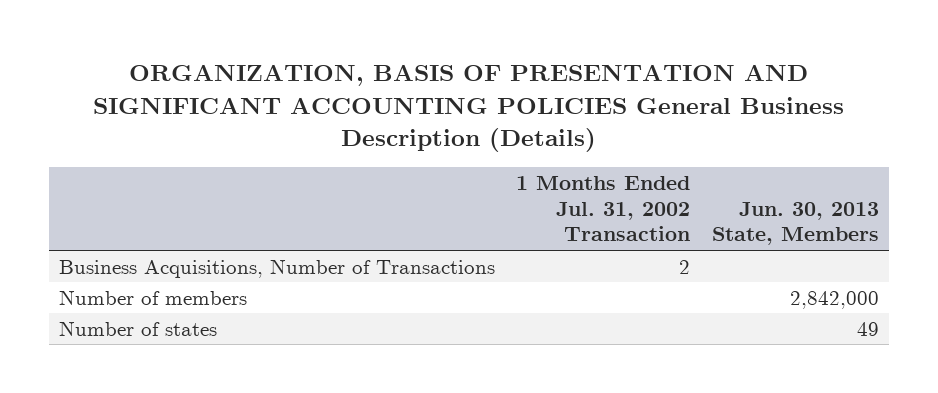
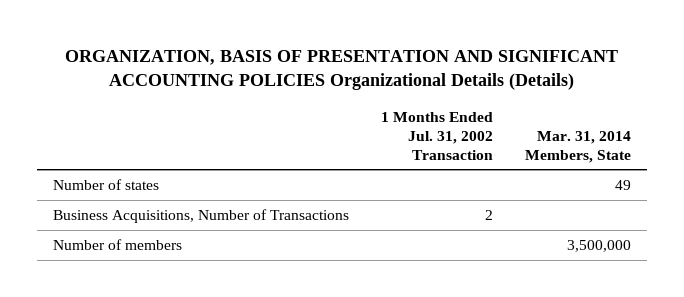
[92,64,844,153] ORGANIZATION, BASIS OF PRESENTATION AND SIGNIFICANT ACCOUNTING POLICIES General Business Description (Details) -> [64,49,618,90] ORGANIZATION, BASIS OF PRESENTATION AND SIGNIFICANT ACCOUNTING POLICIES Organizational Details (Details)
[711,201,879,246] Jun. 30, 2013 State, Members -> none
none -> [524,130,631,163] Mar. 31, 2014 Members, State
[59,320,218,336] Number of states -> [53,178,160,190] Number of states

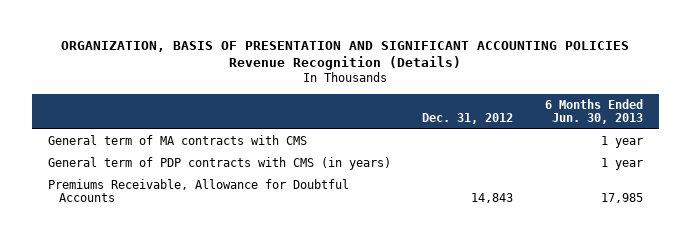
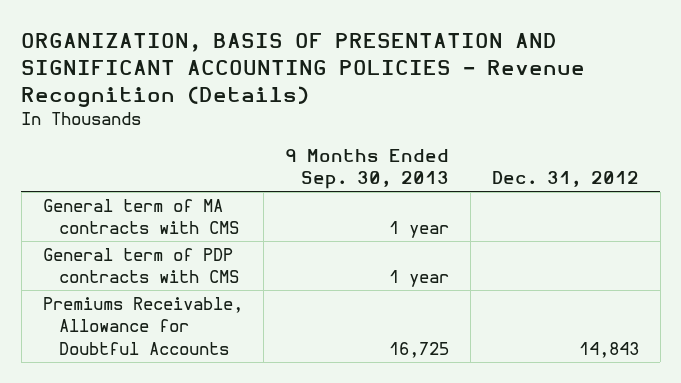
[61,40,630,71] ORGANIZATION, BASIS OF PRESENTATION AND SIGNIFICANT ACCOUNTING POLICIES Revenue Recognition (Details) -> [21,32,586,107] ORGANIZATION, BASIS OF PRESENTATION AND SIGNIFICANT ACCOUNTING POLICIES - Revenue Recognition (Details)
[545,98,644,125] 6 Months Ended Jun. 30, 2013 -> none
none -> [285,149,450,190] 9 Months Ended Sep. 30, 2013
[47,157,391,171] General term of PDP contracts with CMS (in years) -> [42,247,240,284] General term of PDP contracts with CMS

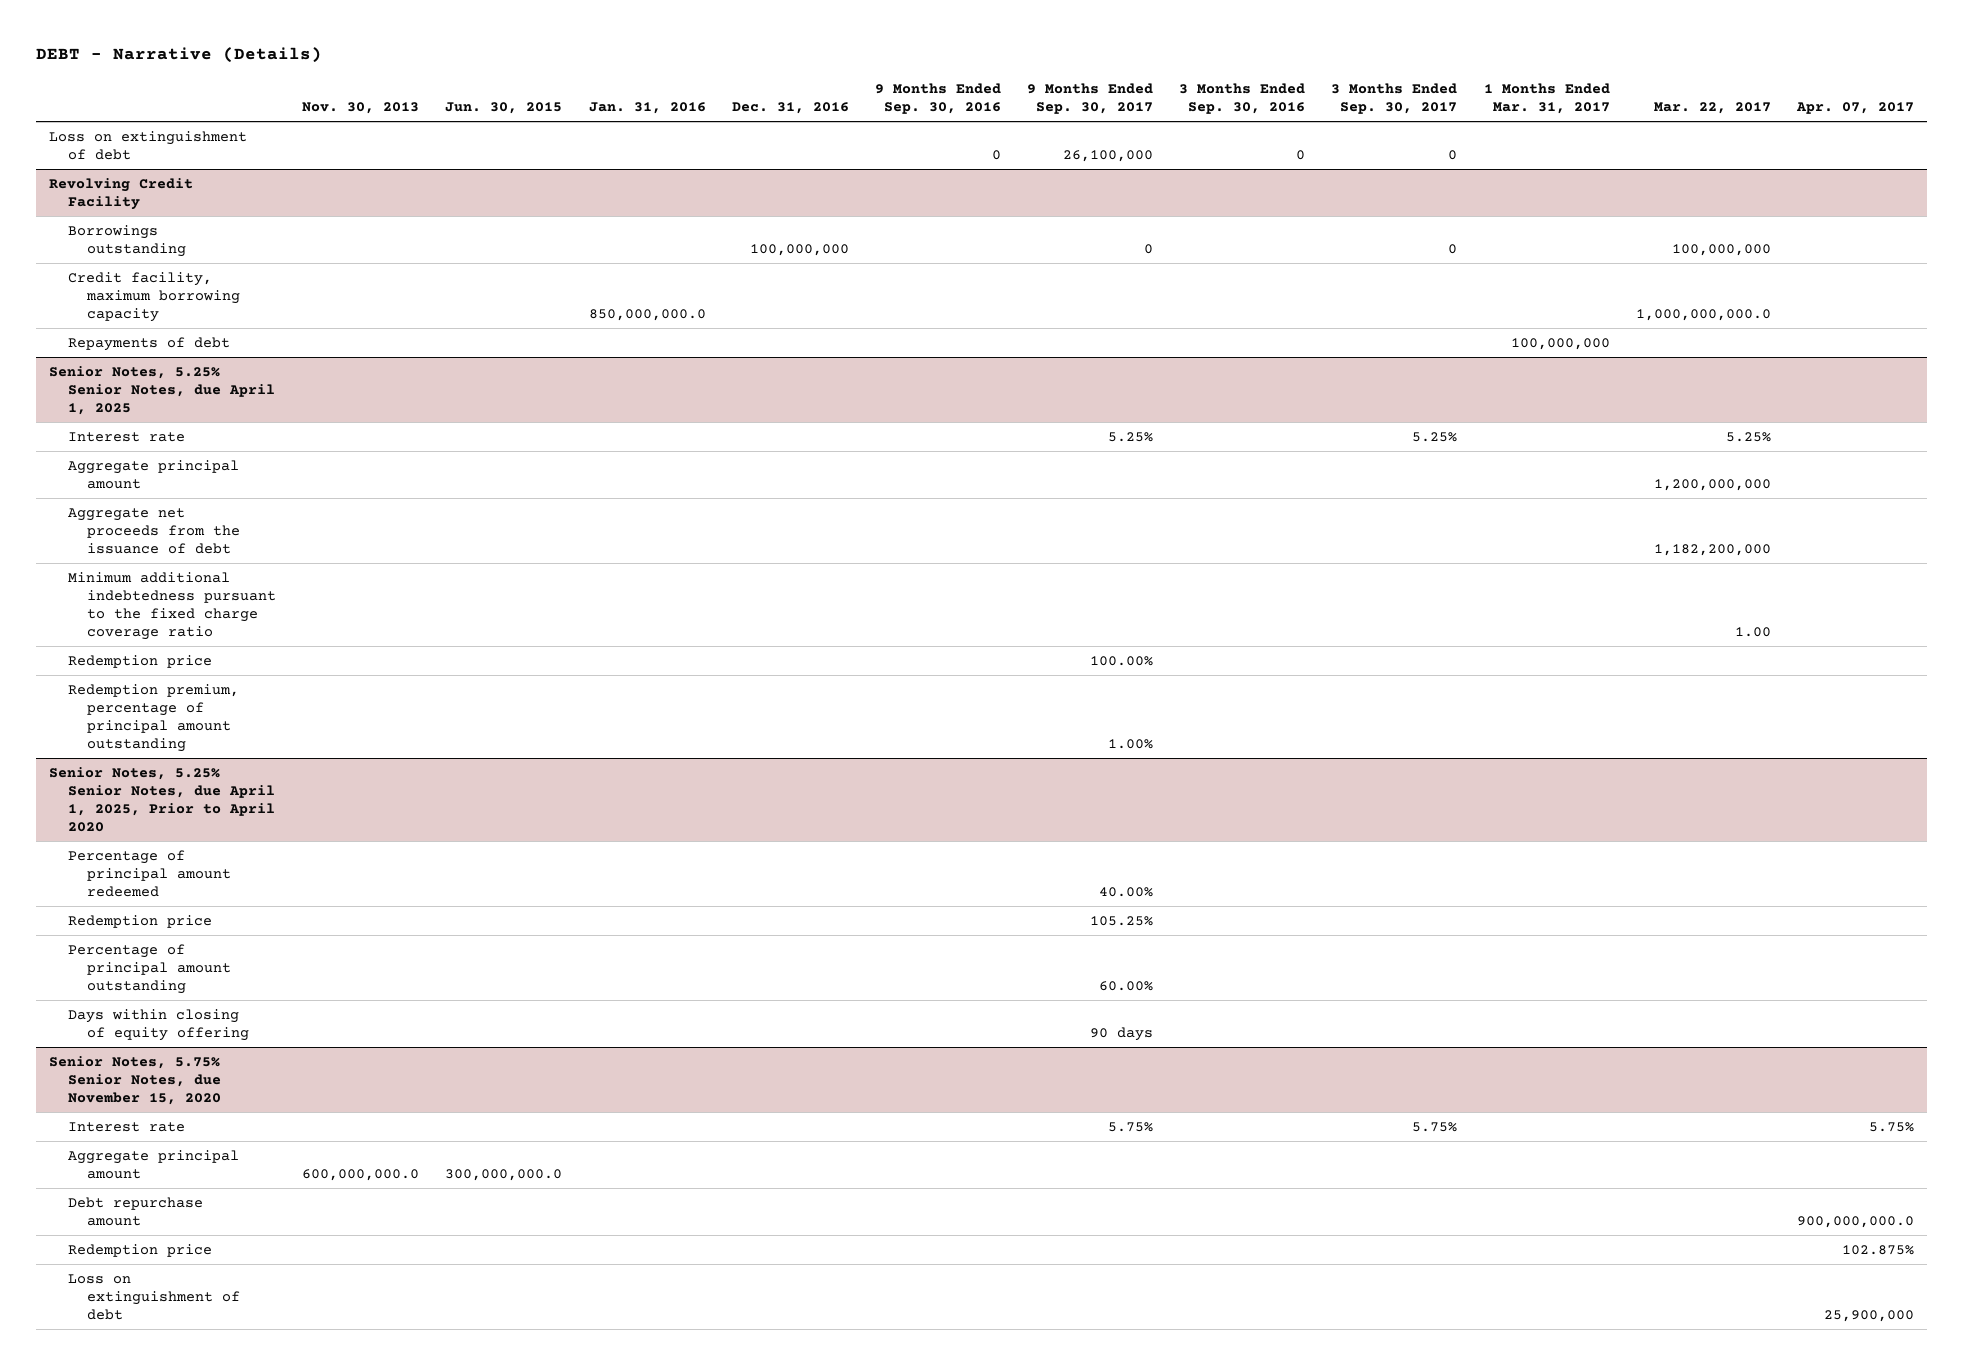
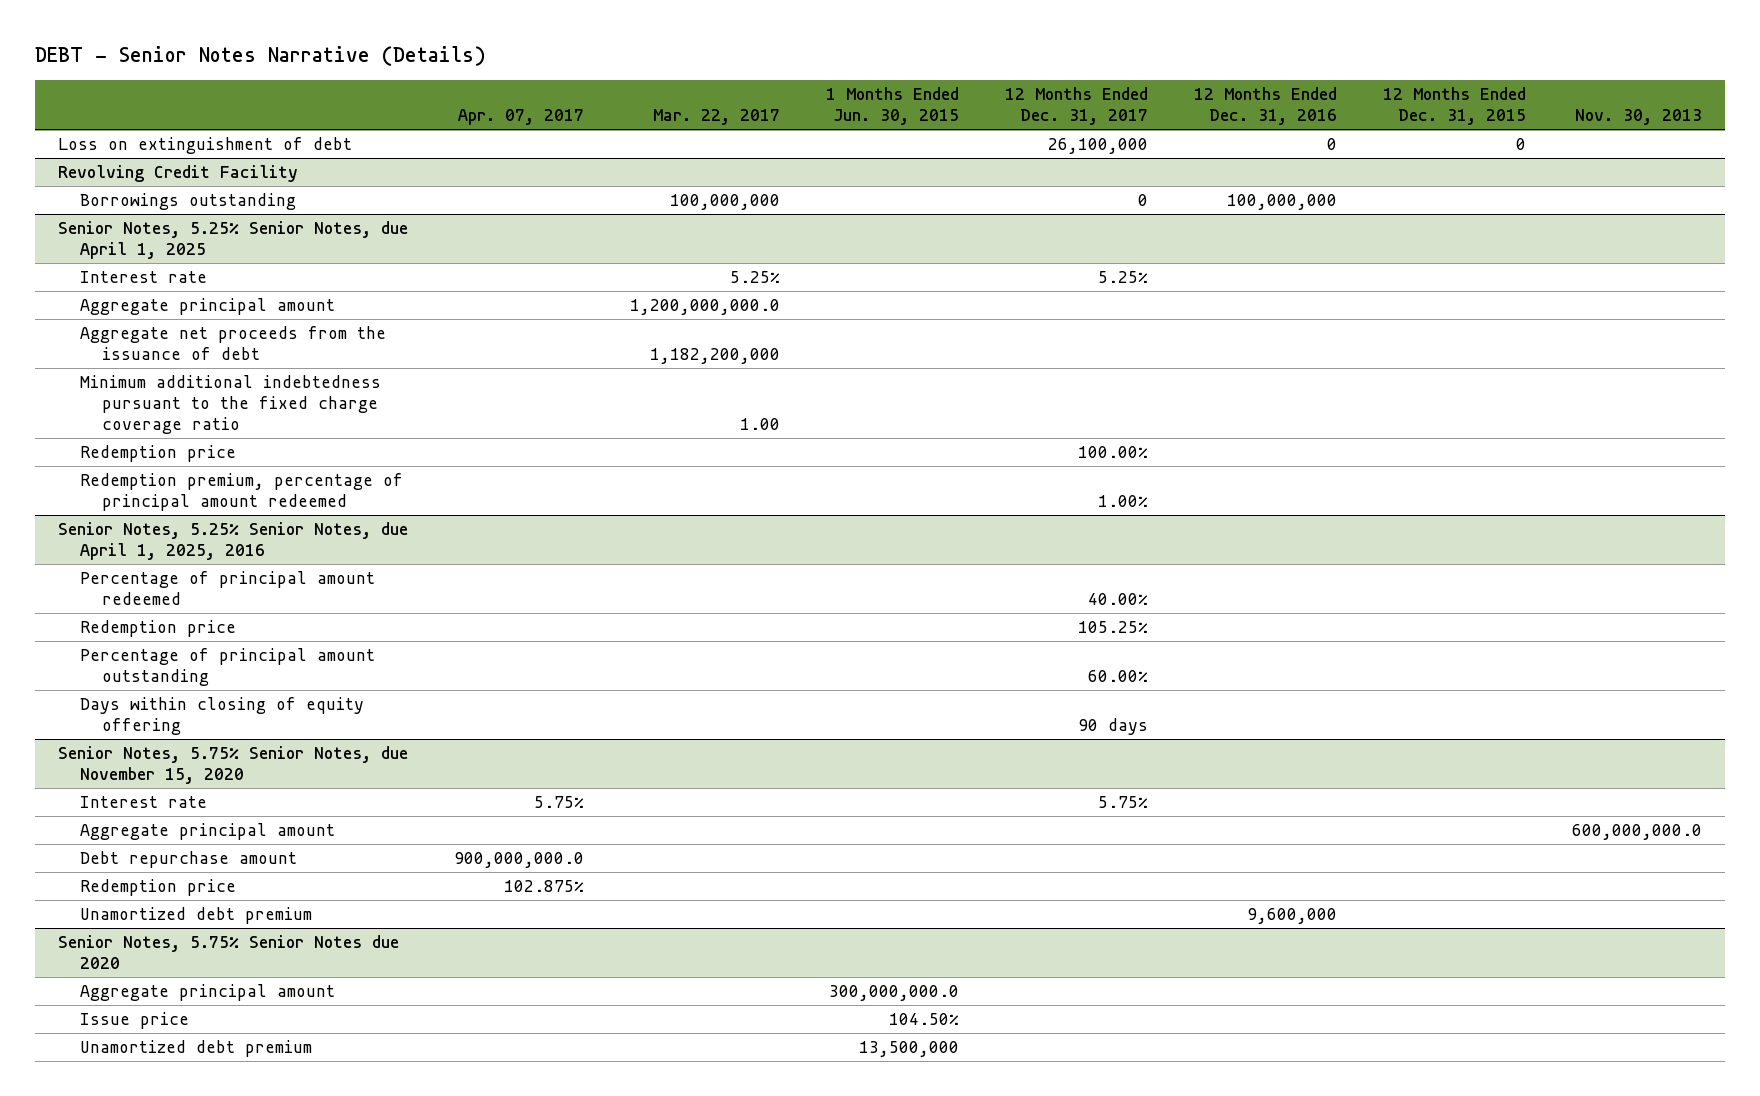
[36,47,323,64] DEBT - Narrative (Details) -> [34,46,486,67] DEBT - Senior Notes Narrative (Details)
[445,102,563,115] Jun. 30, 2015 -> none
[588,102,706,115] Jan. 31, 2016 -> none
[731,102,849,115] Dec. 31, 2016 -> none
[874,83,1001,115] 9 Months Ended Sep. 30, 2016 -> none
[1027,83,1154,115] 9 Months Ended Sep. 30, 2017 -> none
[1179,83,1306,115] 3 Months Ended Sep. 30, 2016 -> none
[1331,83,1458,115] 3 Months Ended Sep. 30, 2017 -> none
[1483,83,1610,115] 1 Months Ended Mar. 31, 2017 -> none
none -> [825,87,959,126] 1 Months Ended Jun. 30, 2015
none -> [1004,87,1148,126] 12 Months Ended Dec. 31, 2017
none -> [1194,87,1338,126] 12 Months Ended Dec. 31, 2016
none -> [1383,87,1527,126] 12 Months Ended Dec. 31, 2015
[68,271,241,322] Credit facility, maximum borrowing capacity -> none
[68,336,231,351] Repayments of debt -> none
[1653,478,1771,491] 1,200,000,000 -> [629,299,780,316] 1,200,000,000.0
[68,683,240,753] Redemption premium, percentage of principal amount outstanding -> [79,473,403,512] Redemption premium, percentage of principal amount redeemed
[49,766,276,833] Senior Notes, 5.25% Senior Notes, due April 1, 2025, Prior to April 2020 -> [57,522,408,561] Senior Notes, 5.25% Senior Notes, due April 1, 2025, 2016
[68,1273,241,1320] Loss on extinguishment of debt -> none
none -> [79,907,312,925] Unamortized debt premium
none -> [57,935,399,970] Senior Notes, 5.75% Senior Notes due 2020
none -> [79,984,335,1002] Aggregate principal amount
none -> [79,1012,189,1030] Issue price
none -> [79,1040,312,1058] Unamortized debt premium

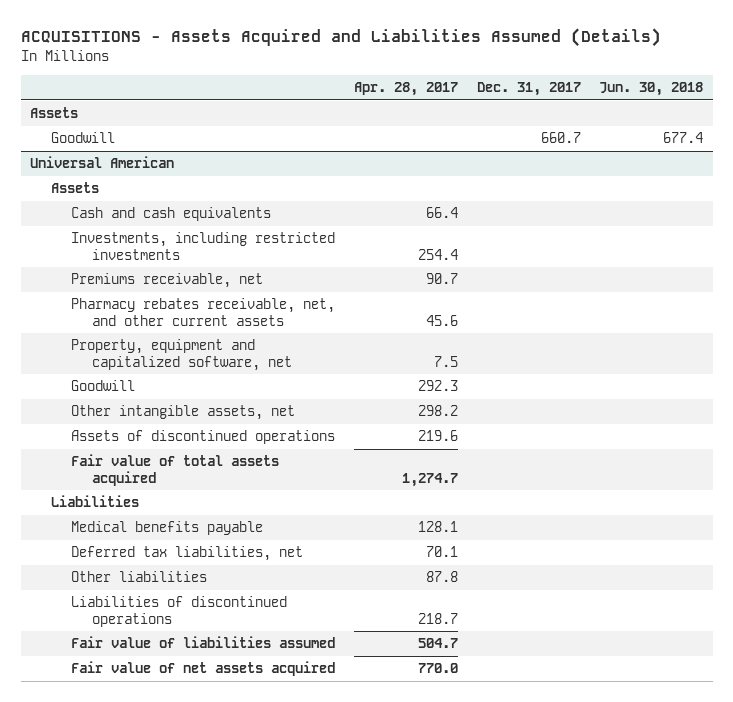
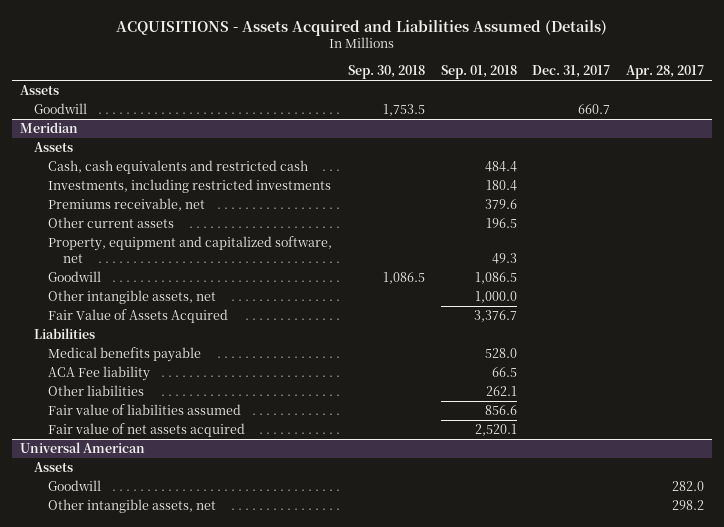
[599,82,704,97] Jun. 30, 2018 -> none
none -> [348,64,426,79] Sep. 30, 2018
none -> [440,64,517,79] Sep. 01, 2018
none -> [20,122,79,134] Meridian
none -> [34,142,74,153] Assets
none -> [48,160,309,175] Cash, cash equivalents and restricted cash
none -> [48,179,332,194] Investments, including restricted investments
none -> [48,198,206,212] Premiums receivable, net
none -> [48,217,175,229] Other current assets
none -> [48,236,333,264] Property, equipment and capitalized software, net
none -> [48,271,102,283] Goodwill
none -> [48,290,217,305] Other intangible assets, net
none -> [48,309,229,324] Fair Value of Assets Acquired
none -> [34,328,96,340] Liabilities
none -> [48,347,202,363] Medical benefits payable
none -> [48,366,151,382] ACA Fee liability
none -> [48,385,145,397] Other liabilities
none -> [48,404,242,416] Fair value of liabilities assumed
none -> [48,423,246,438] Fair value of net assets acquired
[71,207,272,222] Cash and cash equivalents -> none
[71,232,336,260] Investments, including restricted investments -> none
[71,273,264,289] Premiums receivable, net -> none
[71,298,336,326] Pharmacy rebates receivable, net, and other current assets -> none
[71,339,293,371] Property, equipment and capitalized software, net -> none
[418,380,459,392] 292.3 -> [671,481,704,492] 282.0
[71,430,336,445] Assets of discontinued operations -> none
[71,454,280,486] Fair value of total assets acquired -> none
[50,495,139,508] Liabilities -> none
[71,521,264,536] Medical benefits payable -> none
[71,546,304,562] Deferred tax liabilities, net -> none
[71,571,208,583] Other liabilities -> none
[71,596,288,627] Liabilities of discontinued operations -> none
[71,636,336,649] Fair value of liabilities assumed -> none
[71,661,336,677] Fair value of net assets acquired -> none

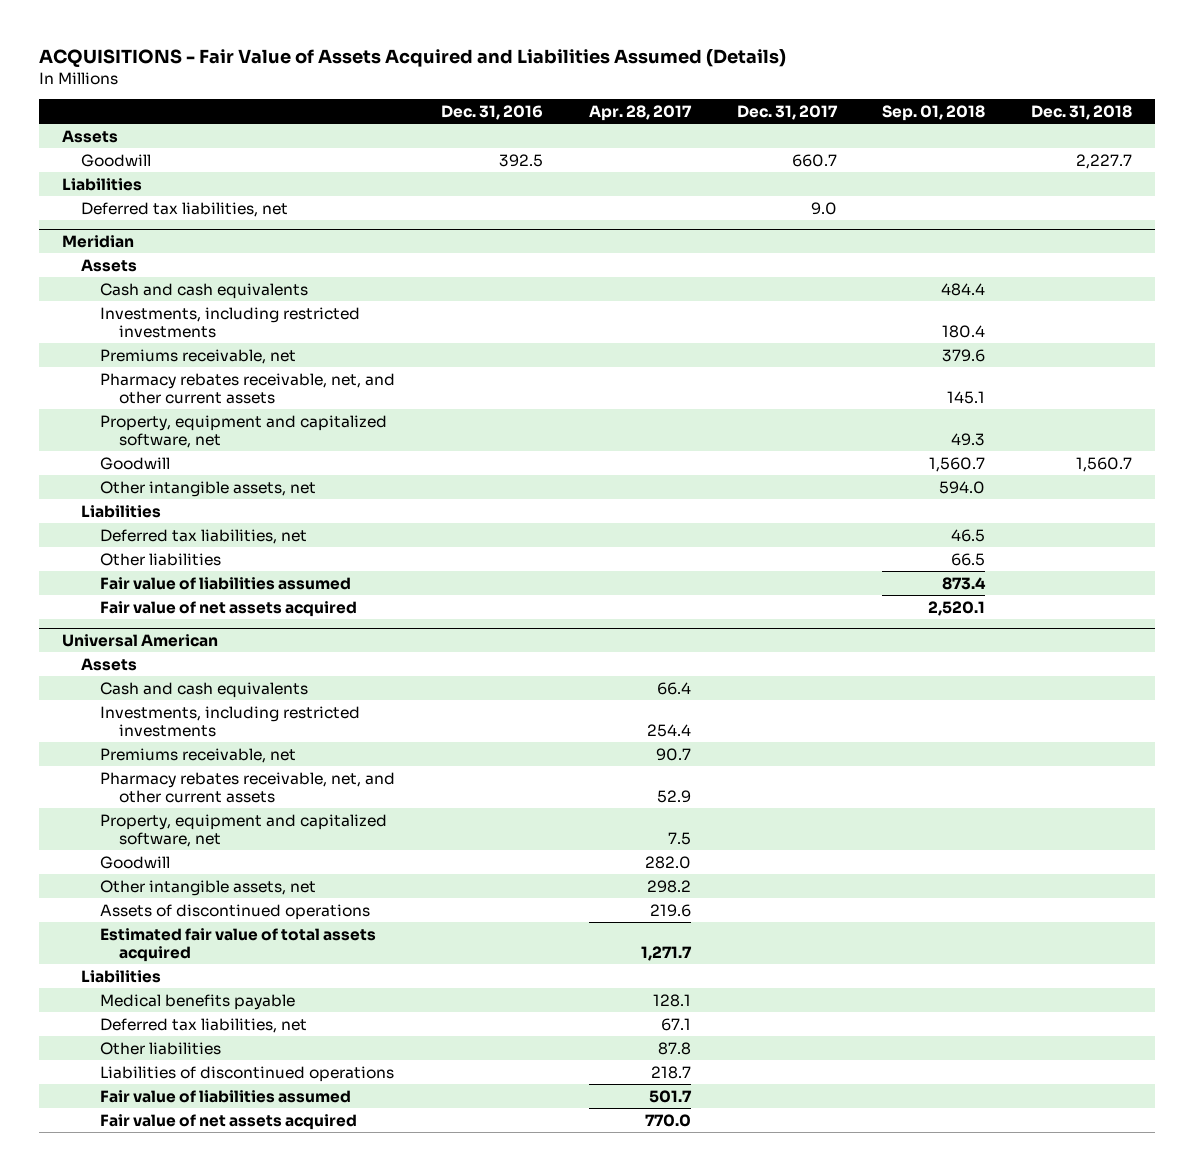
[115,19,607,36] ACQUISITIONS - Assets Acquired and Liabilities Assumed (Details) -> [38,48,786,67] ACQUISITIONS - Fair Value of Assets Acquired and Liabilities Assumed (Details)
[348,64,426,79] Sep. 30, 2018 -> none
none -> [440,104,543,120] Dec. 31, 2016
none -> [1031,104,1133,120] Dec. 31, 2018
none -> [61,177,142,191] Liabilities
none -> [80,201,288,217] Deferred tax liabilities, net
[48,160,309,175] Cash, cash equivalents and restricted cash -> [99,282,308,299] Cash and cash equivalents
[48,217,175,229] Other current assets -> [99,372,395,404] Pharmacy rebates receivable, net, and other current assets
[485,218,517,229] 196.5 -> [947,390,986,404] 145.1
[48,309,229,324] Fair Value of Assets Acquired -> none
[474,272,517,285] 1,086.5 -> [929,456,986,472] 1,560.7
[474,291,517,304] 1,000.0 -> [939,480,986,494] 594.0
[48,347,202,363] Medical benefits payable -> none
[48,385,145,397] Other liabilities -> none
none -> [99,528,307,544] Deferred tax liabilities, net
[48,366,151,382] ACA Fee liability -> [99,552,221,566] Other liabilities
[484,405,517,416] 856.6 -> [942,576,987,590] 873.4
none -> [99,681,308,698] Cash and cash equivalents
none -> [99,705,360,737] Investments, including restricted investments
none -> [99,747,296,763] Premiums receivable, net
none -> [99,771,395,803] Pharmacy rebates receivable, net, and other current assets
none -> [99,813,387,847] Property, equipment and capitalized software, net
none -> [99,903,370,920] Assets of discontinued operations
none -> [99,927,376,962] Estimated fair value of total assets acquired
none -> [80,969,161,983] Liabilities
none -> [99,993,295,1010] Medical benefits payable
none -> [99,1017,307,1033] Deferred tax liabilities, net
none -> [99,1041,221,1055] Other liabilities
none -> [99,1065,394,1082] Liabilities of discontinued operations
none -> [99,1089,351,1103] Fair value of liabilities assumed
none -> [99,1113,357,1130] Fair value of net assets acquired

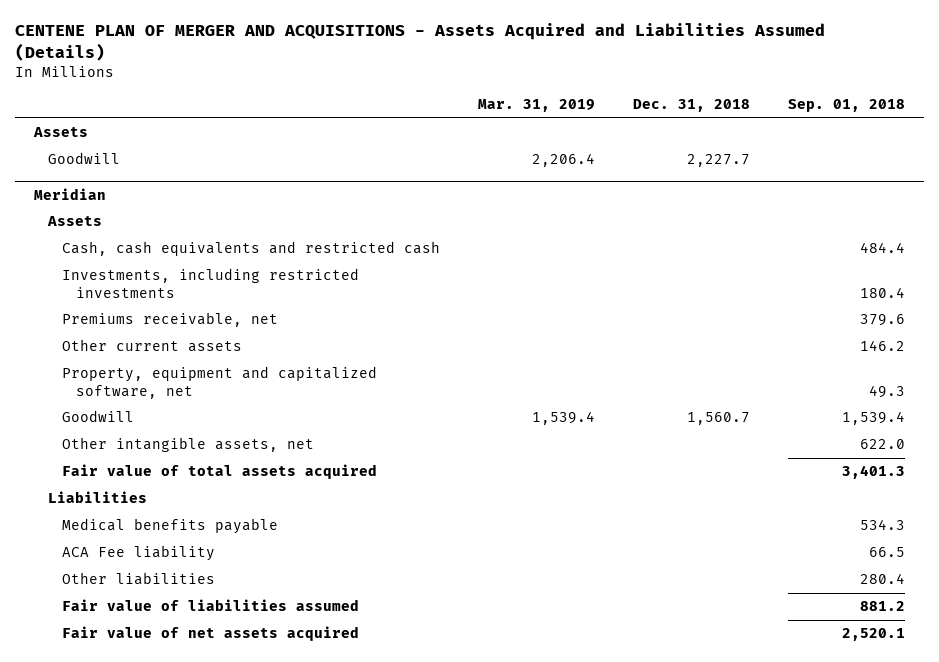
[38,48,786,67] ACQUISITIONS - Fair Value of Assets Acquired and Liabilities Assumed (Details) -> [14,23,825,61] CENTENE PLAN OF MERGER AND ACQUISITIONS - Assets Acquired and Liabilities Assumed (Details)
[440,104,543,120] Dec. 31, 2016 -> none
[588,104,692,121] Apr. 28, 2017 -> none
[736,104,838,120] Dec. 31, 2017 -> none
none -> [477,99,595,113] Mar. 31, 2019
[61,177,142,191] Liabilities -> none
[80,201,288,217] Deferred tax liabilities, net -> none
[99,282,308,299] Cash and cash equivalents -> [61,241,440,257] Cash, cash equivalents and restricted cash
[99,372,395,404] Pharmacy rebates receivable, net, and other current assets -> [61,339,242,353] Other current assets
[947,390,986,404] 145.1 -> [860,340,906,352] 146.2
[929,456,986,472] 1,560.7 -> [842,411,906,426] 1,539.4
[939,480,986,494] 594.0 -> [860,439,906,450] 622.0
none -> [61,464,377,480] Fair value of total assets acquired
[99,528,307,544] Deferred tax liabilities, net -> none
none -> [61,518,278,535] Medical benefits payable
none -> [61,545,215,562] ACA Fee liability
[951,552,986,566] 66.5 -> [860,573,906,585] 280.4
[942,576,987,590] 873.4 -> [860,601,906,612] 881.2
[61,633,218,647] Universal American -> none
[80,657,137,671] Assets -> none
[99,681,308,698] Cash and cash equivalents -> none
[99,705,360,737] Investments, including restricted investments -> none
[99,747,296,763] Premiums receivable, net -> none
[99,771,395,803] Pharmacy rebates receivable, net, and other current assets -> none
[99,813,387,847] Property, equipment and capitalized software, net -> none
[99,855,170,869] Goodwill -> none
[99,879,316,896] Other intangible assets, net -> none
[99,903,370,920] Assets of discontinued operations -> none
[99,927,376,962] Estimated fair value of total assets acquired -> none
[80,969,161,983] Liabilities -> none
[99,993,295,1010] Medical benefits payable -> none
[99,1017,307,1033] Deferred tax liabilities, net -> none
[99,1041,221,1055] Other liabilities -> none
[99,1065,394,1082] Liabilities of discontinued operations -> none
[99,1089,351,1103] Fair value of liabilities assumed -> none
[99,1113,357,1130] Fair value of net assets acquired -> none

